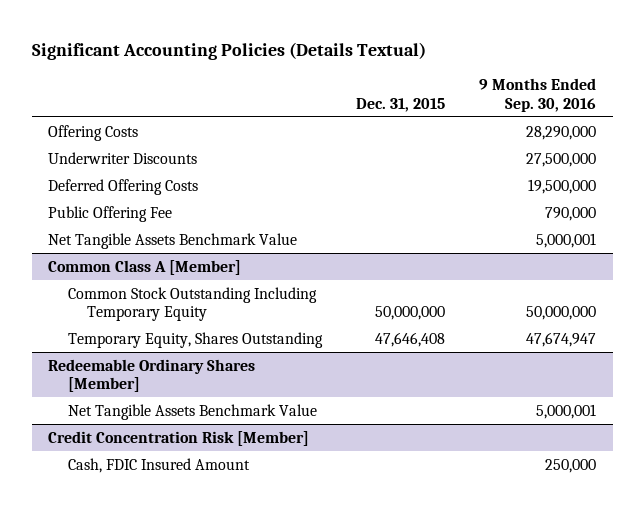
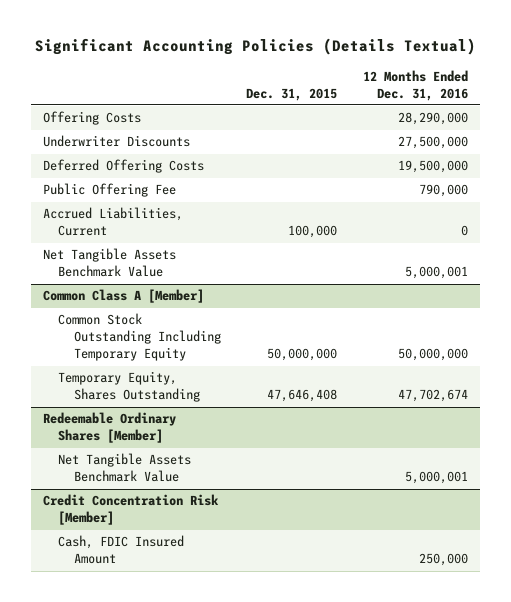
[478,78,596,112] 9 Months Ended Sep. 30, 2016 -> none
none -> [362,69,468,101] 12 Months Ended Dec. 31, 2016
none -> [43,207,184,237] Accrued Liabilities, Current

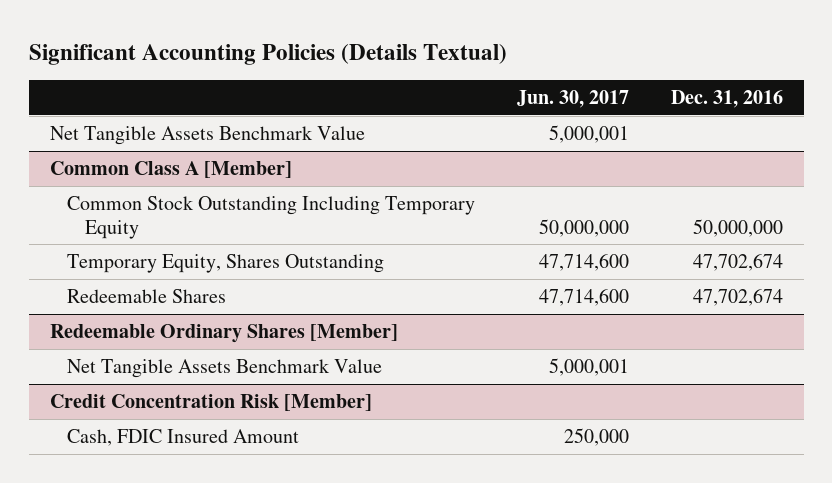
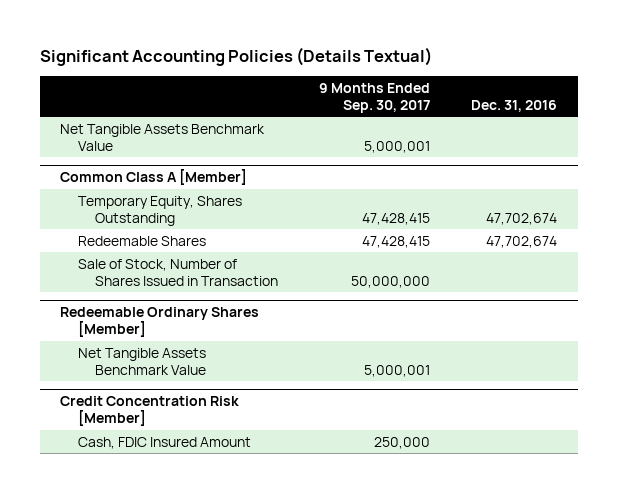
[516,90,629,109] Jun. 30, 2017 -> none
none -> [319,82,431,113] 9 Months Ended Sep. 30, 2017
[67,196,476,239] Common Stock Outstanding Including Temporary Equity -> none
none -> [77,258,279,286] Sale of Stock, Number of Shares Issued in Transaction

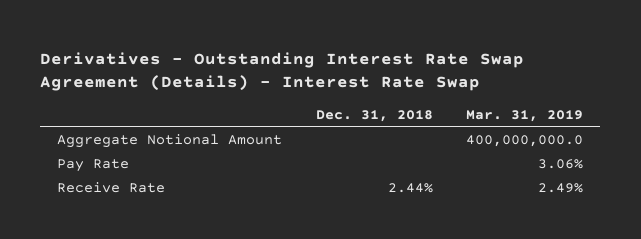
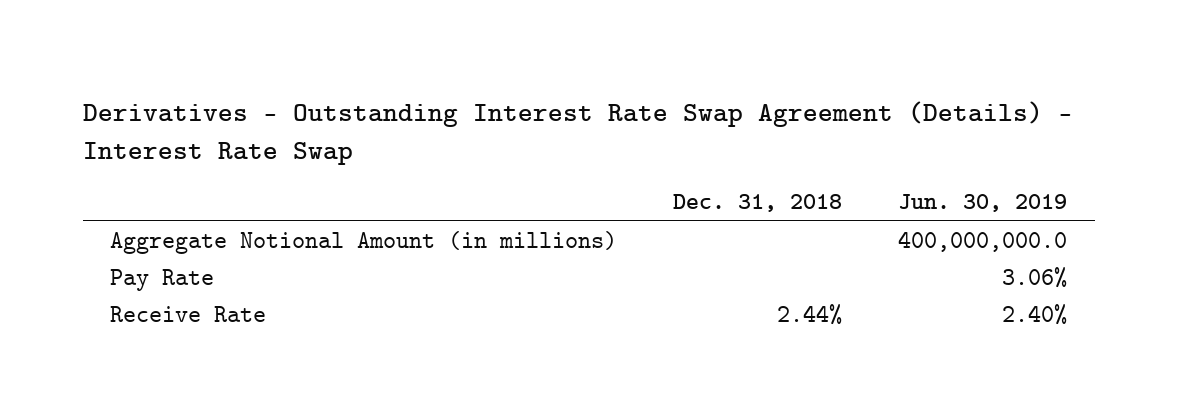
[466,109,584,122] Mar. 31, 2019 -> none
none -> [898,194,1068,213] Jun. 30, 2019
[57,133,283,148] Aggregate Notional Amount -> [110,231,618,255] Aggregate Notional Amount (in millions)

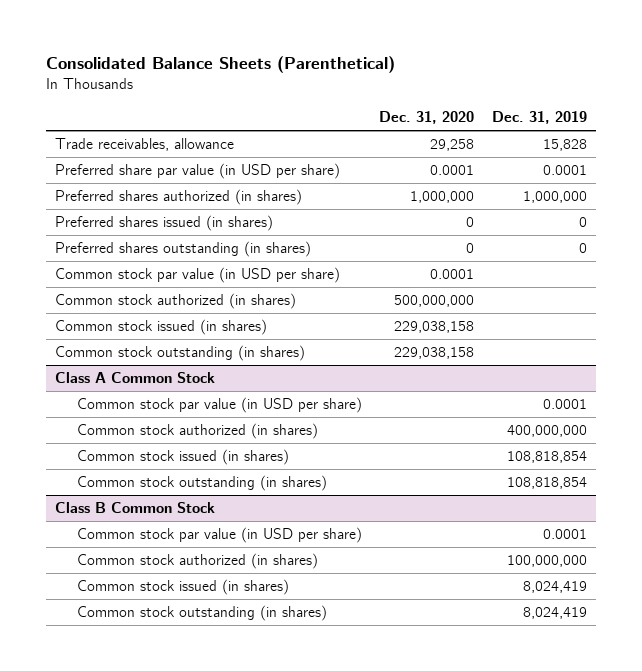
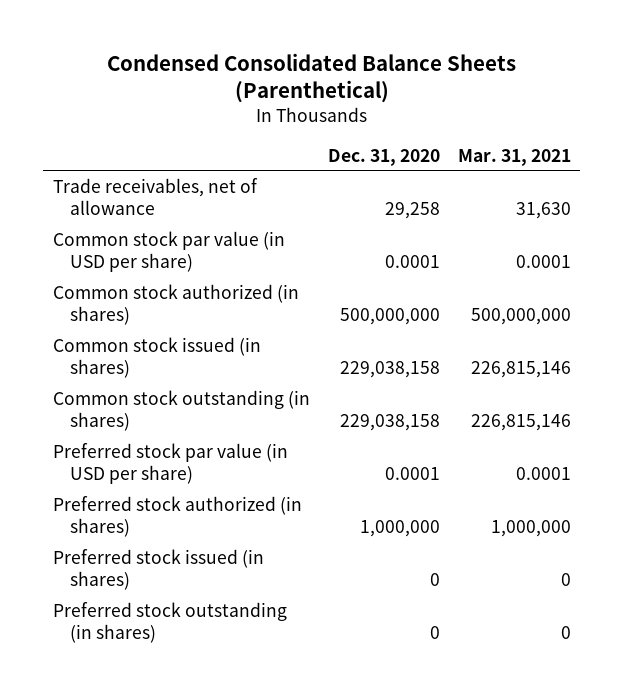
[45,55,395,73] Consolidated Balance Sheets (Parenthetical) -> [106,52,516,104] Condensed Consolidated Balance Sheets (Parenthetical)
[492,110,588,124] Dec. 31, 2019 -> none
none -> [458,148,572,166] Mar. 31, 2021
[54,163,340,180] Preferred share par value (in USD per share) -> none
[54,189,302,206] Preferred shares authorized (in shares) -> none
[54,215,273,232] Preferred shares issued (in shares) -> none
[54,241,311,258] Preferred shares outstanding (in shares) -> none
[54,138,234,152] Trade receivables, allowance -> [52,177,258,216] Trade receivables, net of allowance
[54,372,215,384] Class A Common Stock -> none
[76,397,362,414] Common stock par value (in USD per share) -> none
[76,423,318,440] Common stock authorized (in shares) -> none
[76,449,289,466] Common stock issued (in shares) -> none
[76,475,327,492] Common stock outstanding (in shares) -> none
[54,502,215,514] Class B Common Stock -> none
[76,527,362,544] Common stock par value (in USD per share) -> none
[76,553,318,570] Common stock authorized (in shares) -> none
[76,579,289,596] Common stock issued (in shares) -> none
[76,605,327,622] Common stock outstanding (in shares) -> none
none -> [52,442,288,485] Preferred stock par value (in USD per share)
none -> [52,495,302,538] Preferred stock authorized (in shares)
none -> [52,548,264,591] Preferred stock issued (in shares)
none -> [52,601,287,644] Preferred stock outstanding (in shares)

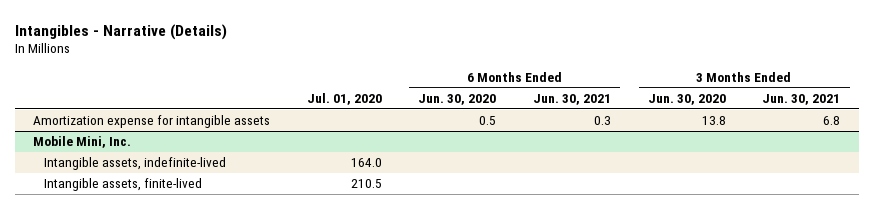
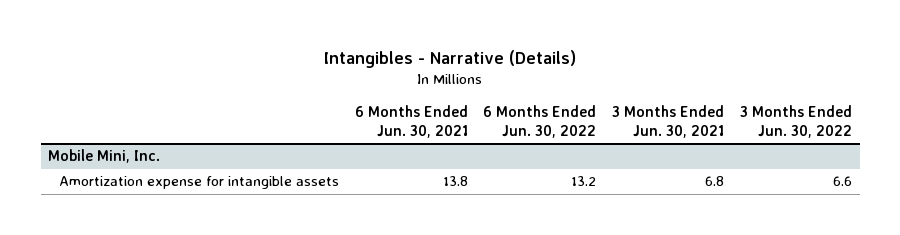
[306,93,382,106] Jul. 01, 2020 -> none
[418,94,497,106] Jun. 30, 2020 -> none
[647,94,726,106] Jun. 30, 2020 -> none
none -> [483,104,597,139] 6 Months Ended Jun. 30, 2022
none -> [739,104,852,139] 3 Months Ended Jun. 30, 2022
[33,115,271,129] Amortization expense for intangible assets -> none
[44,157,227,171] Intangible assets, indefinite-lived -> none
[44,178,203,192] Intangible assets, finite-lived -> none
none -> [58,176,339,190] Amortization expense for intangible assets

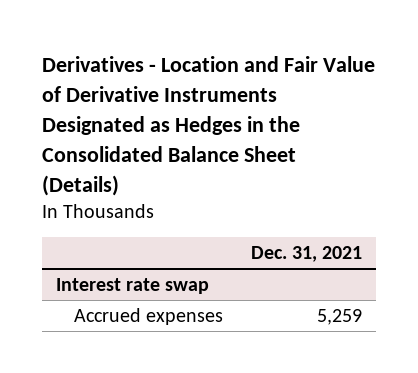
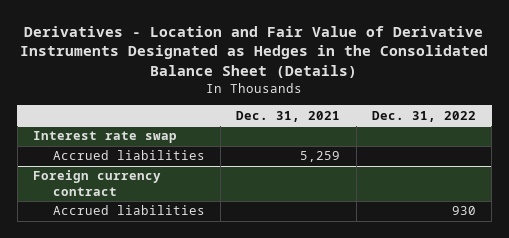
none -> [371,110,476,122] Dec. 31, 2022
[73,307,223,325] Accrued expenses -> [52,150,205,161] Accrued liabilities
none -> [33,170,162,197] Foreign currency contract
none -> [52,205,205,216] Accrued liabilities

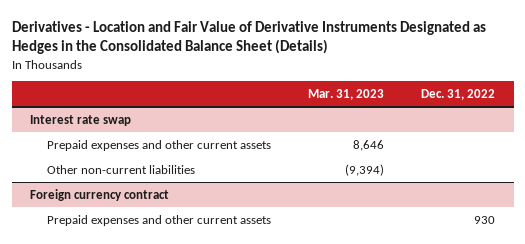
[236,110,341,122] Dec. 31, 2021 -> none
none -> [308,88,385,100] Mar. 31, 2023
[52,150,205,161] Accrued liabilities -> [47,139,272,151] Prepaid expenses and other current assets
none -> [47,164,196,174] Other non-current liabilities
[52,205,205,216] Accrued liabilities -> [47,214,272,226] Prepaid expenses and other current assets

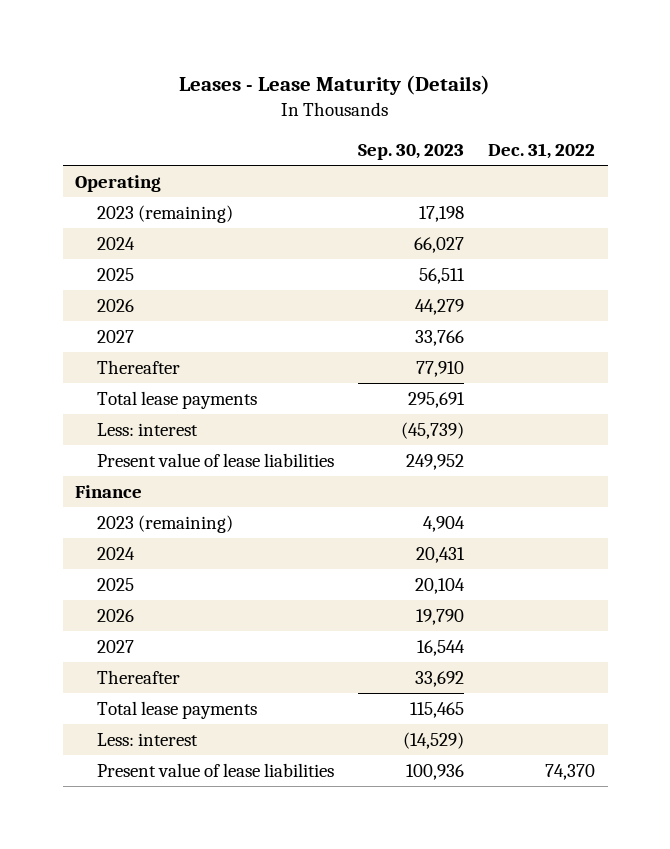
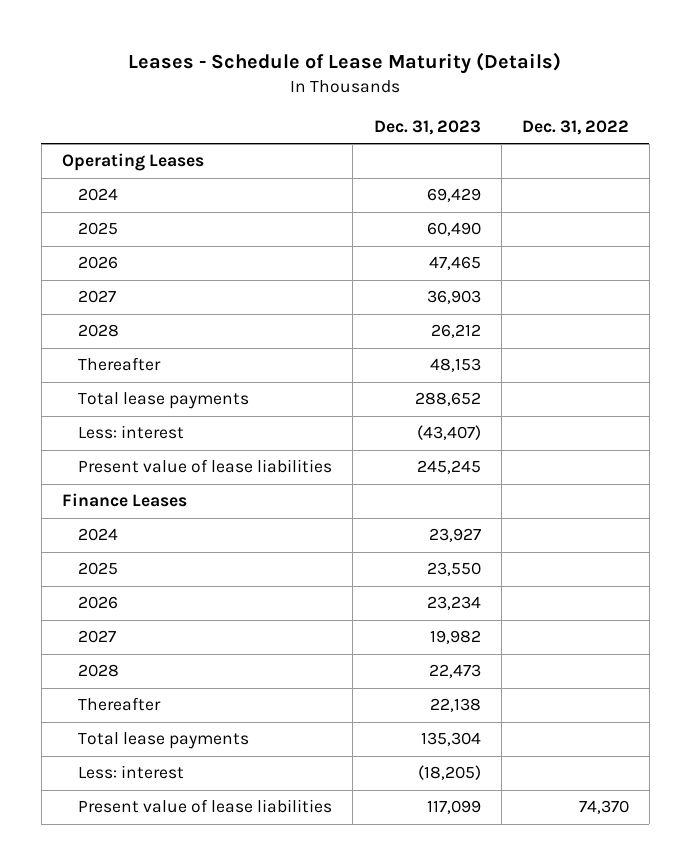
[179,74,491,95] Leases - Lease Maturity (Details) -> [128,52,562,75] Leases - Schedule of Lease Maturity (Details)
[358,143,465,160] Sep. 30, 2023 -> none
none -> [373,119,481,135] Dec. 31, 2023
[96,204,233,223] 2023 (remaining) -> none
[74,174,161,192] Operating -> [61,153,204,172] Operating Leases
none -> [78,324,120,338] 2028
[96,514,233,533] 2023 (remaining) -> none
[74,484,142,498] Finance -> [61,493,187,508] Finance Leases
none -> [78,664,120,678] 2028

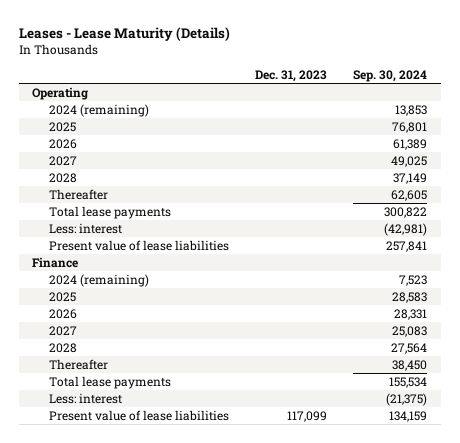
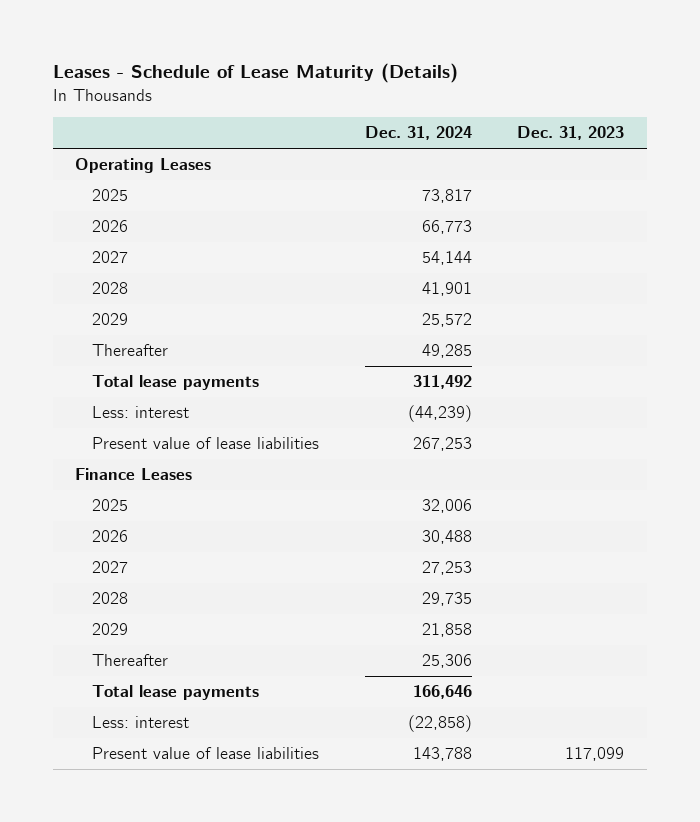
[19,26,231,41] Leases - Lease Maturity (Details) -> [52,63,458,84] Leases - Schedule of Lease Maturity (Details)
[353,69,428,82] Sep. 30, 2024 -> none
none -> [364,126,472,141] Dec. 31, 2024
[49,104,150,118] 2024 (remaining) -> none
[32,87,89,101] Operating -> [75,158,212,174] Operating Leases
none -> [91,313,128,326] 2029
[49,274,150,288] 2024 (remaining) -> none
[32,257,79,269] Finance -> [75,468,193,481] Finance Leases
none -> [91,623,128,636] 2029

